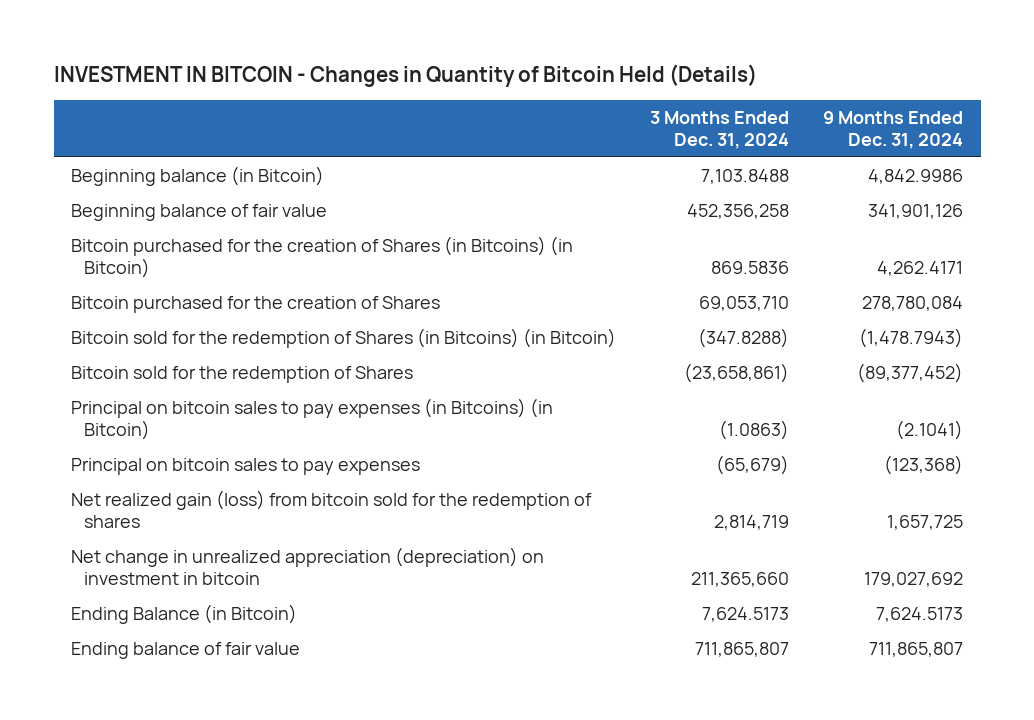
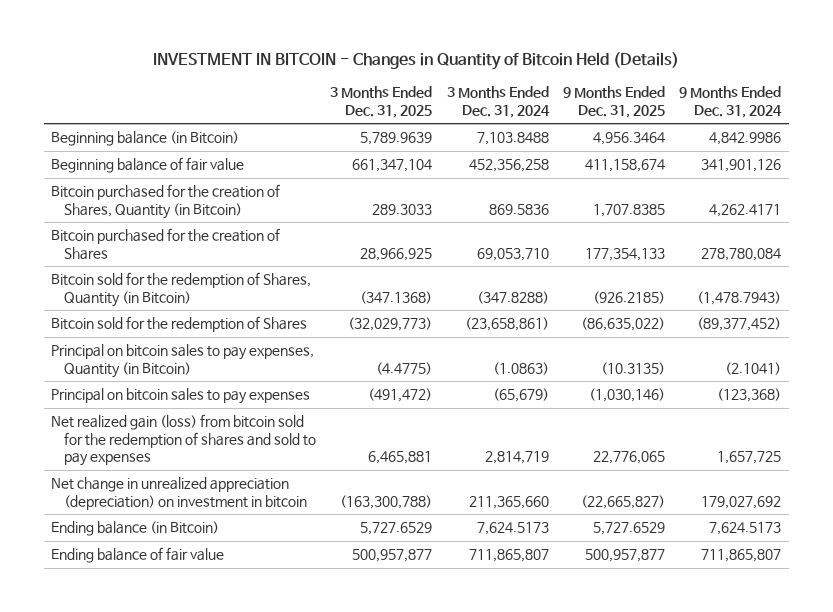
none -> [330,86,433,118] 3 Months Ended Dec. 31, 2025
none -> [563,86,666,118] 9 Months Ended Dec. 31, 2025
[70,236,573,279] Bitcoin purchased for the creation of Shares (in Bitcoins) (in Bitcoin) -> [51,184,281,219] Bitcoin purchased for the creation of Shares, Quantity (in Bitcoin)
[70,328,616,349] Bitcoin sold for the redemption of Shares (in Bitcoins) (in Bitcoin) -> [51,272,312,307] Bitcoin sold for the redemption of Shares, Quantity (in Bitcoin)
[70,398,553,441] Principal on bitcoin sales to pay expenses (in Bitcoins) (in Bitcoin) -> [51,344,315,378] Principal on bitcoin sales to pay expenses, Quantity (in Bitcoin)
[70,490,592,529] Net realized gain (loss) from bitcoin sold for the redemption of shares -> [51,414,316,467] Net realized gain (loss) from bitcoin sold for the redemption of shares and sold to pay expenses
[70,604,297,625] Ending Balance (in Bitcoin) -> [51,521,220,537] Ending balance (in Bitcoin)

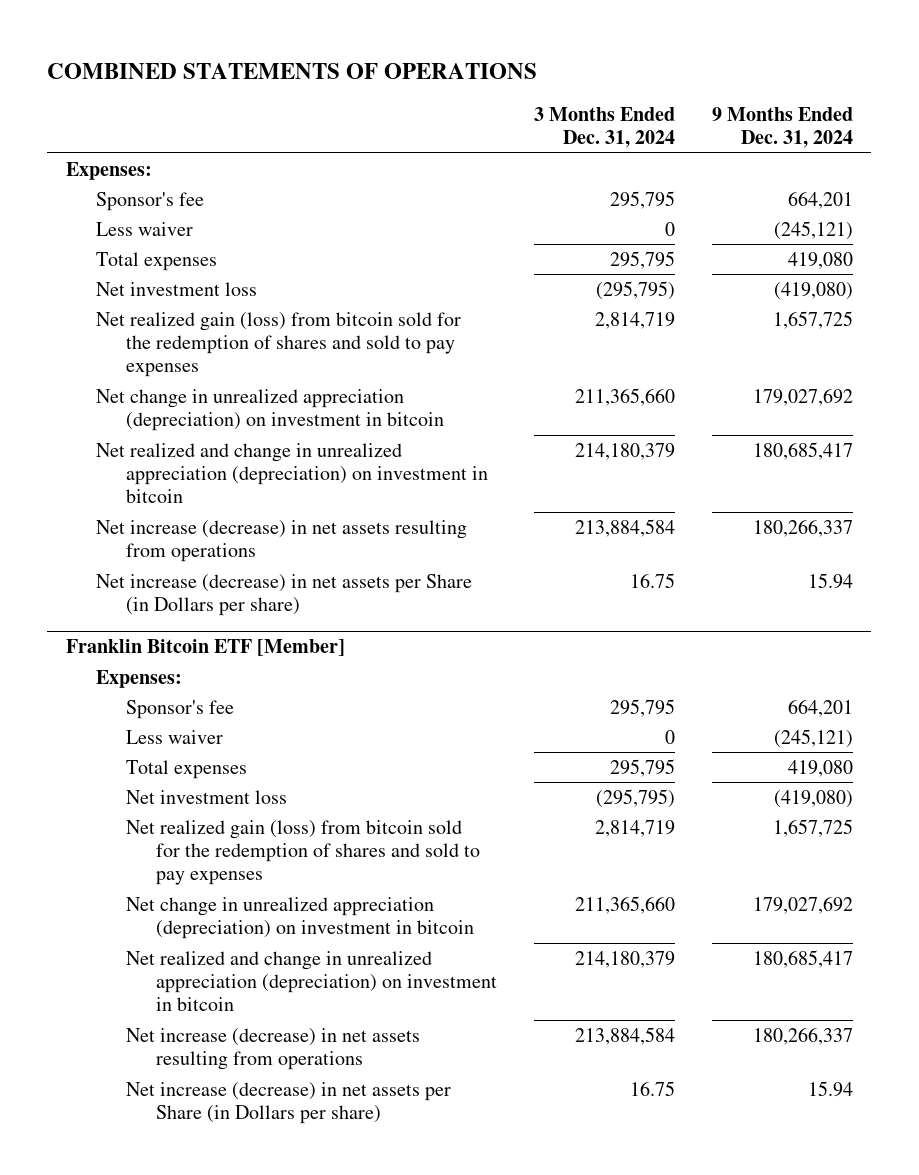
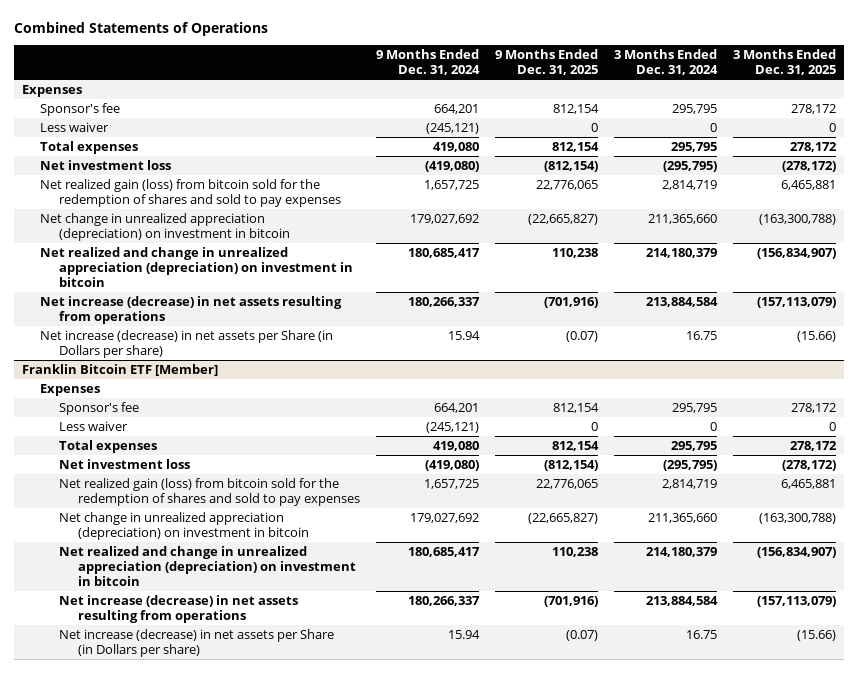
[47,62,538,79] COMBINED STATEMENTS OF OPERATIONS -> [13,21,268,36] Combined Statements of Operations
none -> [495,48,599,76] 9 Months Ended Dec. 31, 2025
none -> [733,48,837,76] 3 Months Ended Dec. 31, 2025
[65,161,152,180] Expenses: -> [21,84,82,97] Expenses
[95,669,182,688] Expenses: -> [40,383,101,396] Expenses

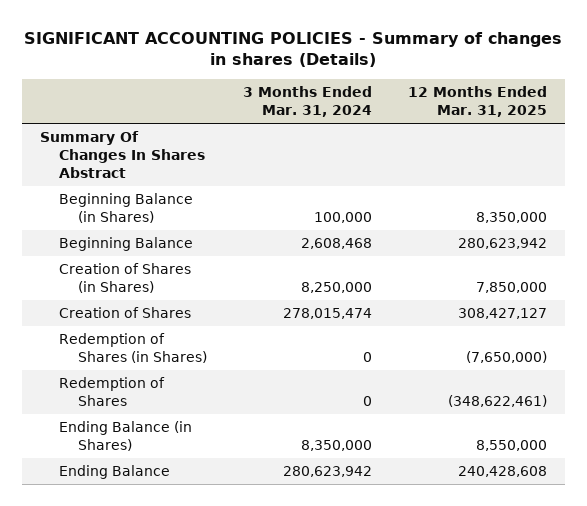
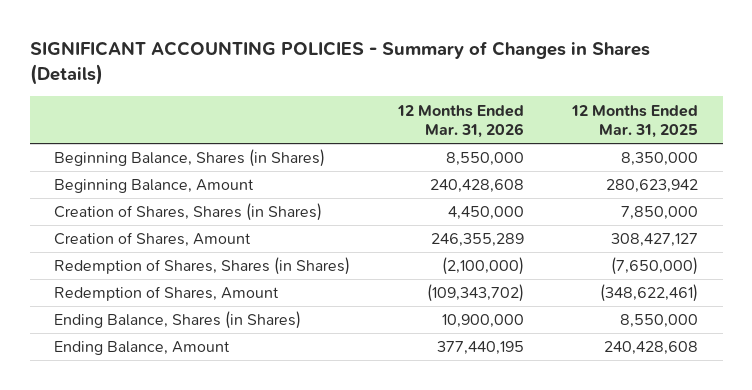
[24,31,563,68] SIGNIFICANT ACCOUNTING POLICIES - Summary of changes in shares (Details) -> [29,41,650,86] SIGNIFICANT ACCOUNTING POLICIES - Summary of Changes in Shares (Details)
[243,86,373,118] 3 Months Ended Mar. 31, 2024 -> none
none -> [397,104,525,139] 12 Months Ended Mar. 31, 2026
[40,131,206,179] Summary Of Changes In Shares Abstract -> none
[59,193,194,224] Beginning Balance (in Shares) -> [54,149,326,168] Beginning Balance, Shares (in Shares)
[59,237,194,252] Beginning Balance -> [54,179,255,194] Beginning Balance, Amount
[59,263,192,294] Creation of Shares (in Shares) -> [54,203,323,222] Creation of Shares, Shares (in Shares)
[59,307,192,319] Creation of Shares -> [54,232,252,248] Creation of Shares, Amount
[59,333,208,364] Redemption of Shares (in Shares) -> [54,257,351,276] Redemption of Shares, Shares (in Shares)
[59,377,166,407] Redemption of Shares -> [54,286,280,302] Redemption of Shares, Amount
[59,421,193,452] Ending Balance (in Shares) -> [54,311,302,330] Ending Balance, Shares (in Shares)
[59,465,171,480] Ending Balance -> [54,341,231,356] Ending Balance, Amount

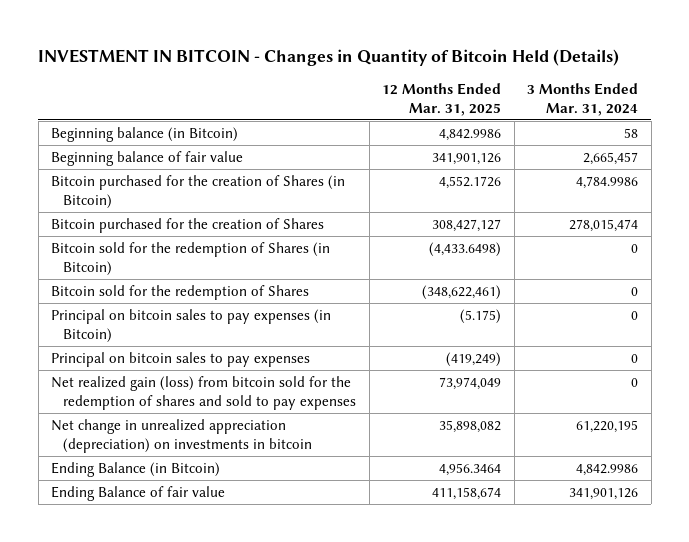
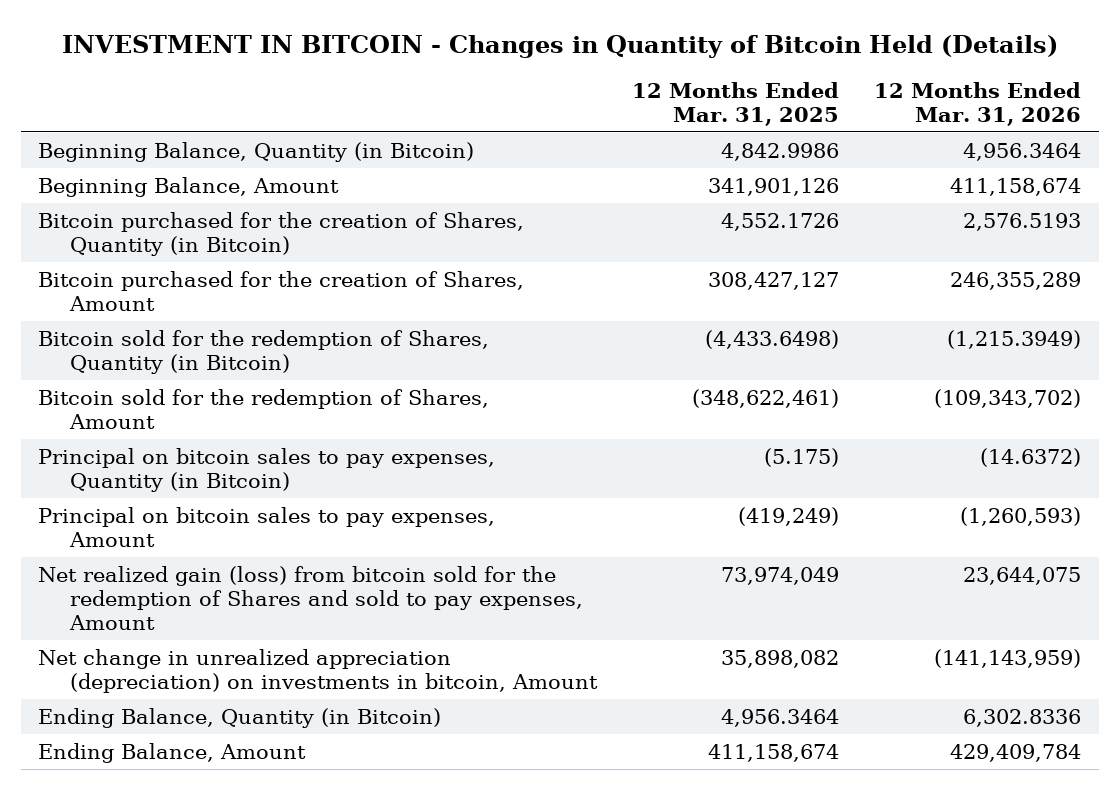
[527,82,639,116] 3 Months Ended Mar. 31, 2024 -> none
none -> [874,81,1082,126] 12 Months Ended Mar. 31, 2026
[51,126,239,142] Beginning balance (in Bitcoin) -> [38,141,475,162] Beginning Balance, Quantity (in Bitcoin)
[51,150,244,166] Beginning balance of fair value -> [38,176,340,197] Beginning Balance, Amount
[51,174,346,209] Bitcoin purchased for the creation of Shares (in Bitcoin) -> [38,211,525,256] Bitcoin purchased for the creation of Shares, Quantity (in Bitcoin)
[51,217,325,233] Bitcoin purchased for the creation of Shares -> [38,270,525,311] Bitcoin purchased for the creation of Shares, Amount
[51,241,331,276] Bitcoin sold for the redemption of Shares (in Bitcoin) -> [38,329,490,374] Bitcoin sold for the redemption of Shares, Quantity (in Bitcoin)
[51,284,310,300] Bitcoin sold for the redemption of Shares -> [38,388,490,429] Bitcoin sold for the redemption of Shares, Amount
[51,308,332,343] Principal on bitcoin sales to pay expenses (in Bitcoin) -> [38,447,496,492] Principal on bitcoin sales to pay expenses, Quantity (in Bitcoin)
[51,351,311,367] Principal on bitcoin sales to pay expenses -> [38,506,496,547] Principal on bitcoin sales to pay expenses, Amount
[51,375,357,410] Net realized gain (loss) from bitcoin sold for the redemption of shares and sold to pay expenses -> [38,565,584,630] Net realized gain (loss) from bitcoin sold for the redemption of Shares and sold to pay expenses, Amount
[51,418,313,453] Net change in unrealized appreciation (depreciation) on investments in bitcoin -> [38,648,599,693] Net change in unrealized appreciation (depreciation) on investments in bitcoin, Amount
[51,461,221,477] Ending Balance (in Bitcoin) -> [38,707,442,728] Ending Balance, Quantity (in Bitcoin)
[51,485,226,501] Ending Balance of fair value -> [38,742,307,763] Ending Balance, Amount

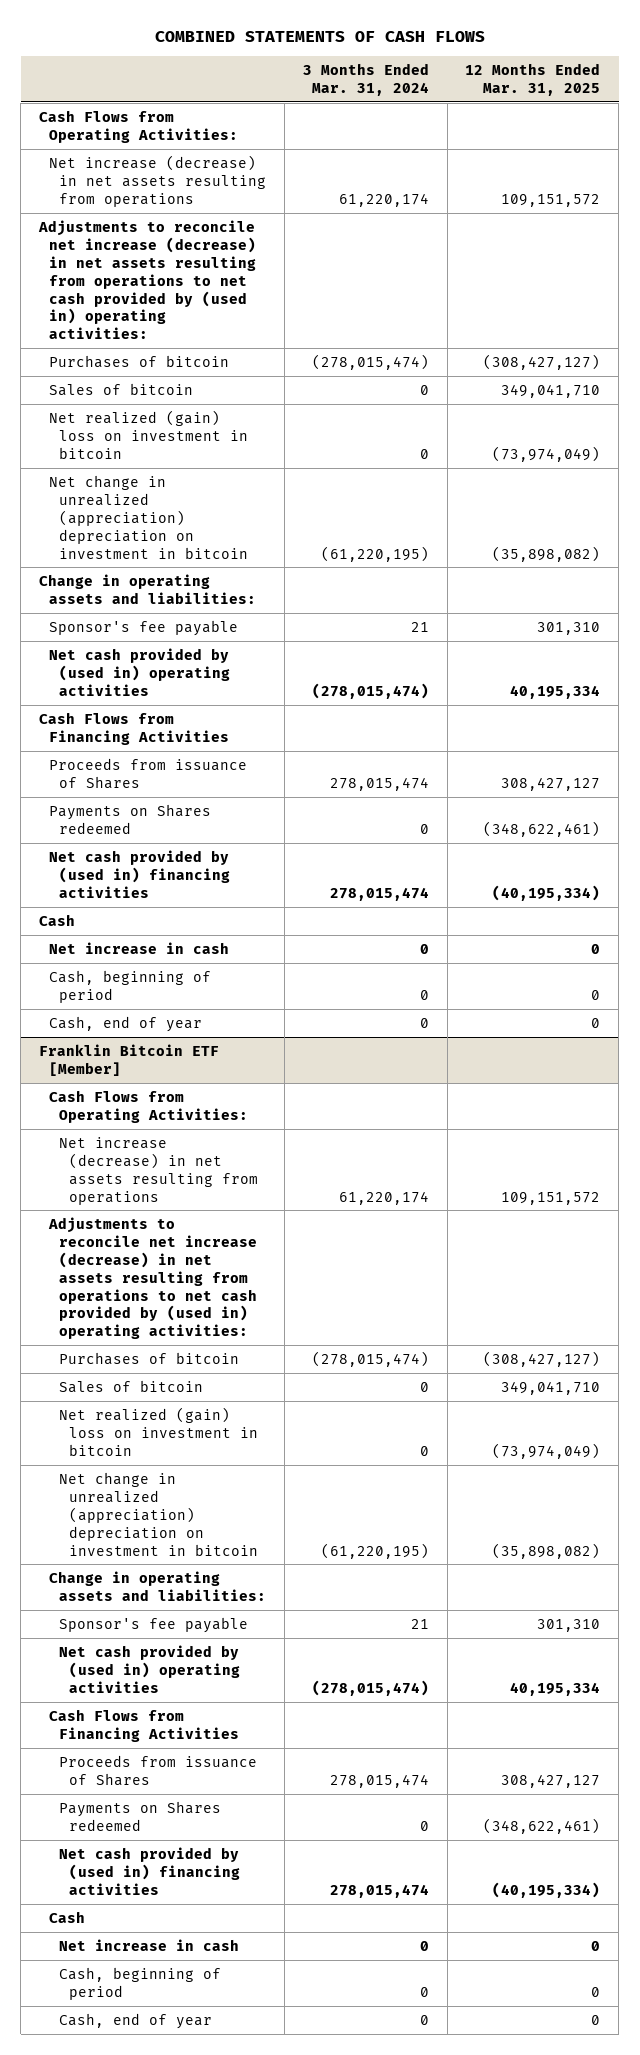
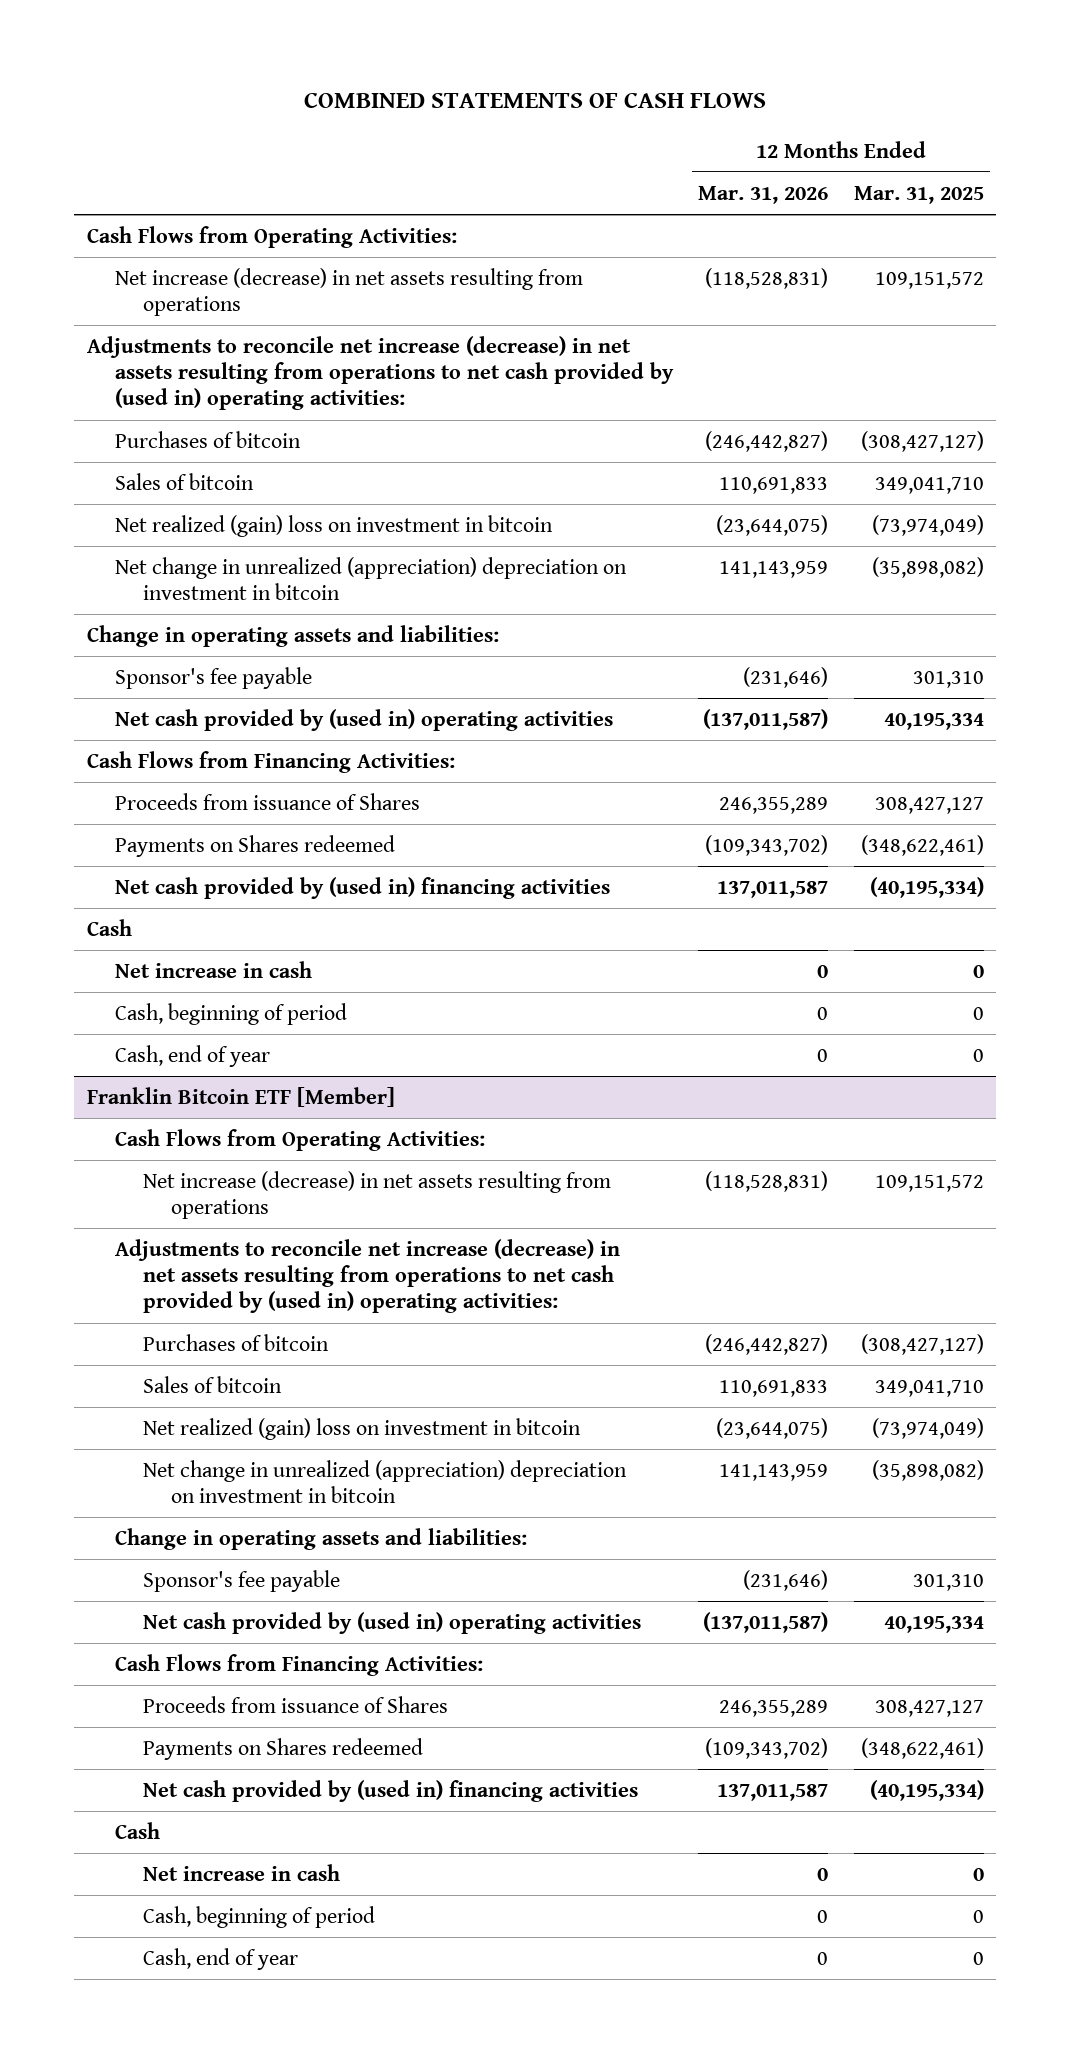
[302,63,429,96] 3 Months Ended Mar. 31, 2024 -> none
none -> [698,185,829,204] Mar. 31, 2026
[39,711,230,745] Cash Flows from Financing Activities -> [87,750,456,773] Cash Flows from Financing Activities:
[49,1708,239,1742] Cash Flows from Financing Activities -> [115,1653,484,1676] Cash Flows from Financing Activities:

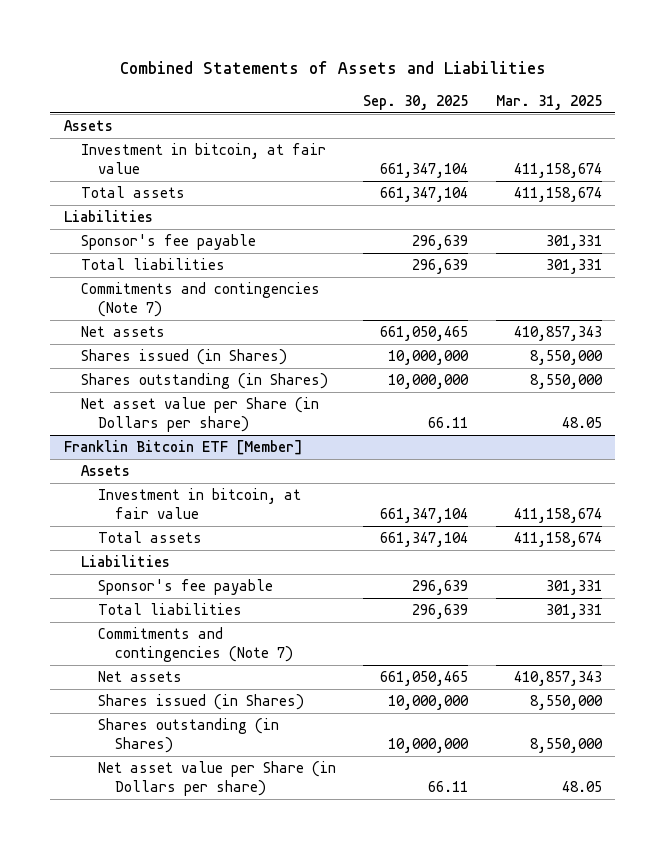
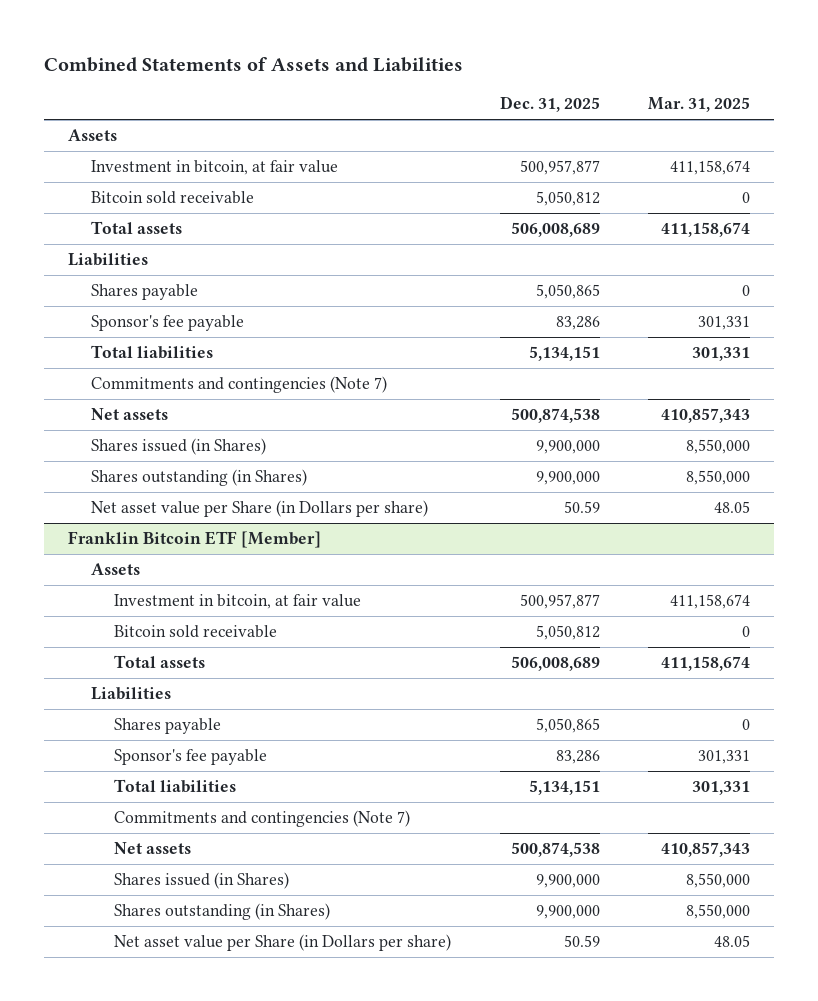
[363,94,469,110] Sep. 30, 2025 -> none
none -> [499,96,600,113] Dec. 31, 2025
none -> [91,191,255,205] Bitcoin sold receivable
none -> [91,284,199,301] Shares payable
none -> [114,625,278,639] Bitcoin sold receivable
none -> [114,718,222,735] Shares payable

